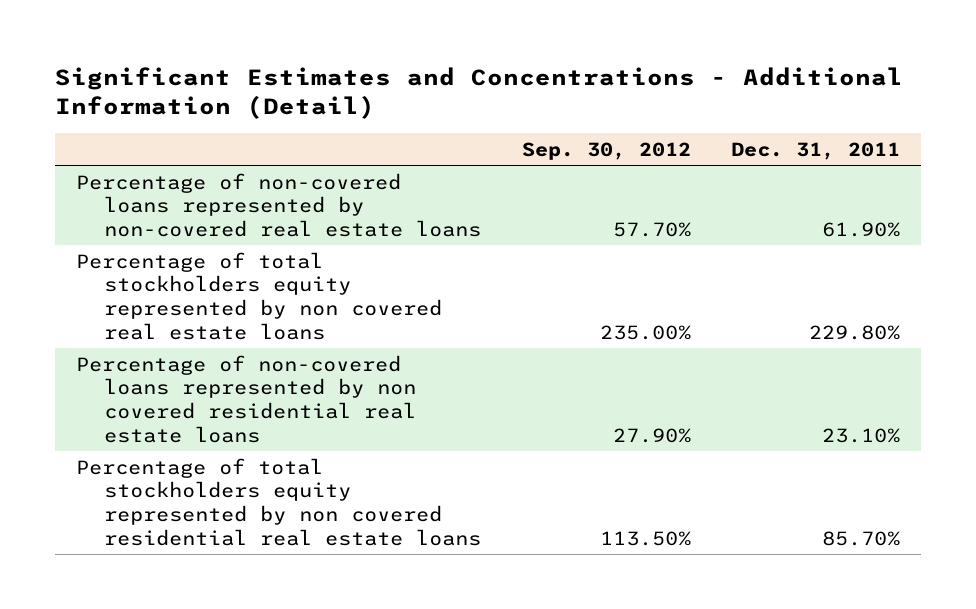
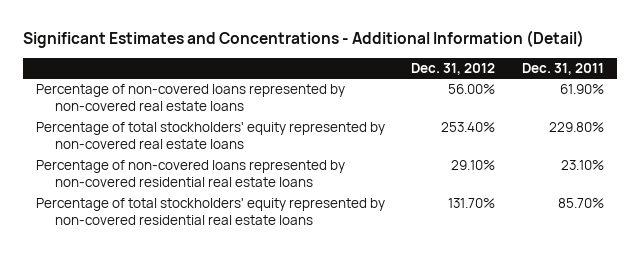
[521,141,691,160] Sep. 30, 2012 -> none
none -> [411,62,496,75] Dec. 31, 2012
[75,251,442,340] Percentage of total stockholders equity represented by non covered real estate loans -> [35,122,385,150] Percentage of total stockholders' equity represented by non-covered real estate loans
[75,354,416,443] Percentage of non-covered loans represented by non covered residential real estate loans -> [35,160,345,188] Percentage of non-covered loans represented by non-covered residential real estate loans
[75,457,481,546] Percentage of total stockholders equity represented by non covered residential real estate loans -> [35,198,385,226] Percentage of total stockholders' equity represented by non-covered residential real estate loans

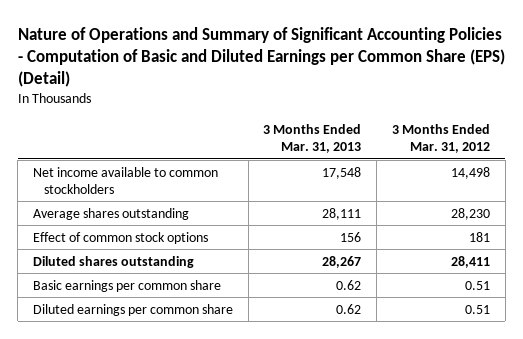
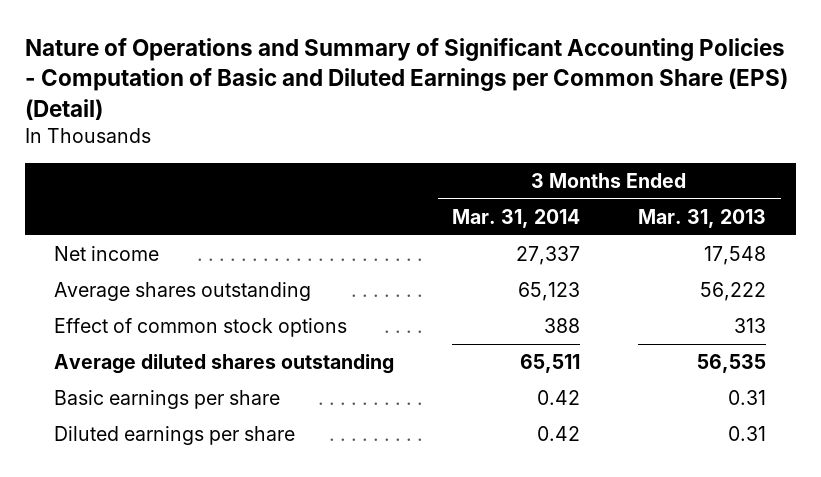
[391,123,490,154] 3 Months Ended Mar. 31, 2012 -> none
none -> [452,208,581,228] Mar. 31, 2014
[32,166,218,195] Net income available to common stockholders -> [54,246,160,262] Net income
[322,207,362,220] 28,111 -> [700,282,767,302] 56,222
[340,231,362,242] 156 -> [734,318,767,334] 313
[32,255,194,268] Diluted shares outstanding -> [54,354,395,375] Average diluted shares outstanding
[322,255,362,268] 28,267 -> [697,354,767,374] 56,535
[32,279,221,292] Basic earnings per common share -> [54,390,281,410] Basic earnings per share
[336,279,362,290] 0.62 -> [728,390,767,406] 0.31
[32,303,233,316] Diluted earnings per common share -> [54,426,296,446] Diluted earnings per share
[336,303,362,314] 0.62 -> [728,426,767,442] 0.31

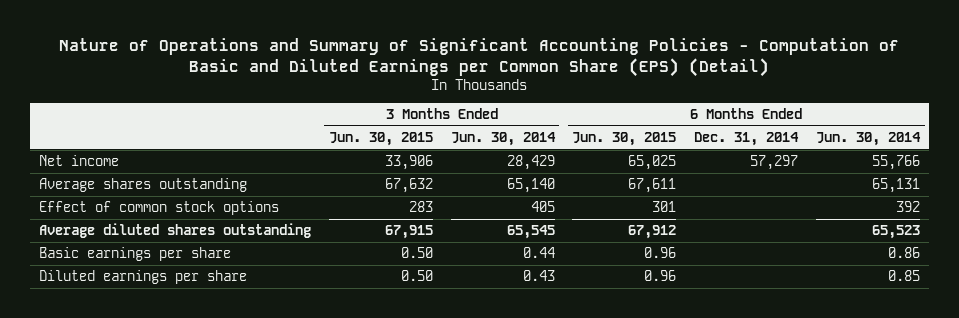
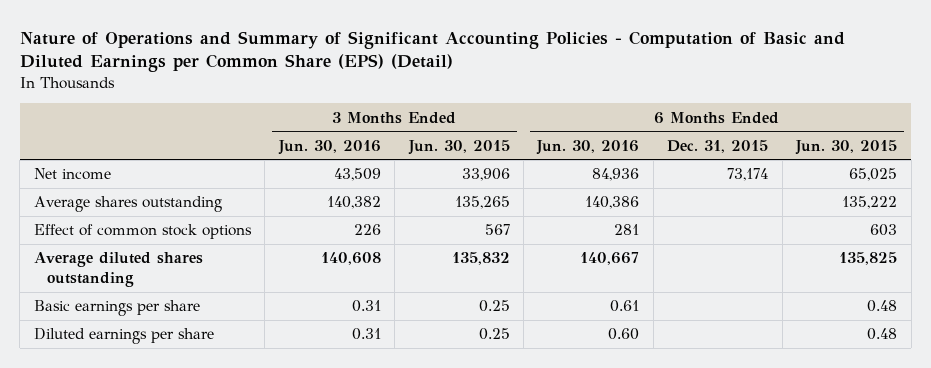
[450,131,556,146] Jun. 30, 2014 -> none
[694,131,800,146] Dec. 31, 2014 -> none
[816,131,922,146] Jun. 30, 2014 -> none
none -> [277,139,381,155] Jun. 30, 2016
none -> [536,139,640,155] Jun. 30, 2016
none -> [667,139,769,153] Dec. 31, 2015
[384,178,433,194] 67,632 -> [454,196,510,210] 135,265
[628,178,677,194] 67,611 -> [842,196,898,210] 135,222
[408,201,433,213] 283 -> [484,224,510,236] 567
[652,201,677,213] 301 -> [870,224,898,237] 603
[384,225,433,240] 67,915 -> [451,252,510,266] 135,832
[628,225,677,240] 67,912 -> [839,252,898,266] 135,825
[400,247,433,259] 0.50 -> [478,300,510,313] 0.25
[644,247,677,259] 0.96 -> [867,300,898,313] 0.48
[400,270,433,282] 0.50 -> [478,328,510,341] 0.25
[644,270,677,282] 0.96 -> [867,328,898,341] 0.48

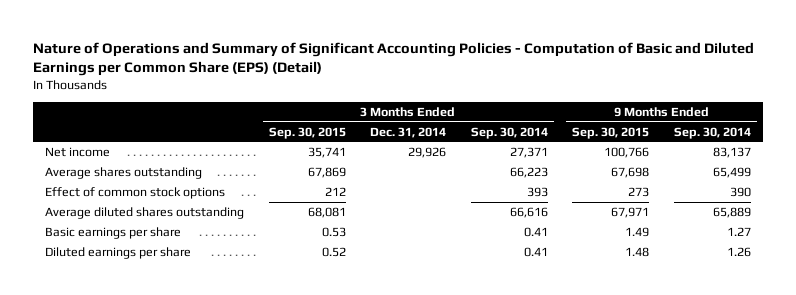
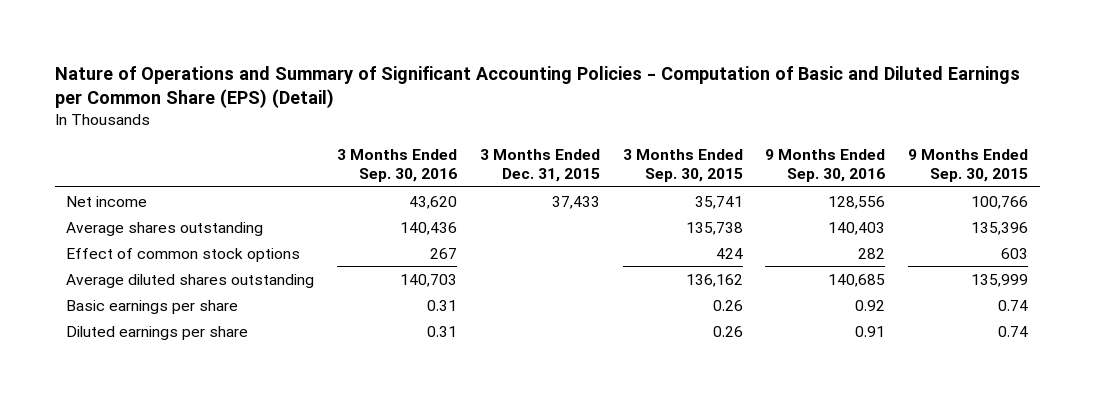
[370,126,447,138] Dec. 31, 2014 -> none
[470,126,548,139] Sep. 30, 2014 -> none
[673,126,751,139] Sep. 30, 2014 -> none
none -> [337,148,458,183] 3 Months Ended Sep. 30, 2016
none -> [479,148,600,183] 3 Months Ended Dec. 31, 2015
none -> [765,148,886,183] 9 Months Ended Sep. 30, 2016
[307,166,346,178] 67,869 -> [685,221,743,235] 135,738
[611,166,650,178] 67,698 -> [971,221,1029,235] 135,396
[324,186,346,196] 212 -> [715,247,743,259] 424
[628,186,650,197] 273 -> [1001,247,1029,259] 603
[307,206,346,218] 68,081 -> [685,273,743,287] 136,162
[611,206,650,218] 67,971 -> [971,273,1029,287] 135,999
[321,226,346,237] 0.53 -> [712,299,743,311] 0.26
[625,226,650,237] 1.49 -> [998,299,1029,311] 0.74
[321,246,346,257] 0.52 -> [712,325,743,337] 0.26
[625,246,650,257] 1.48 -> [998,325,1029,337] 0.74

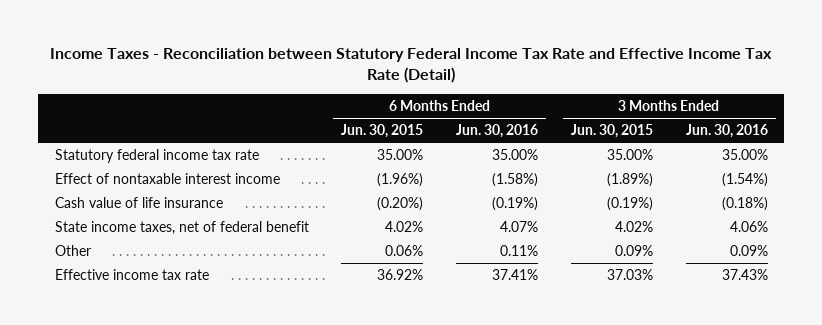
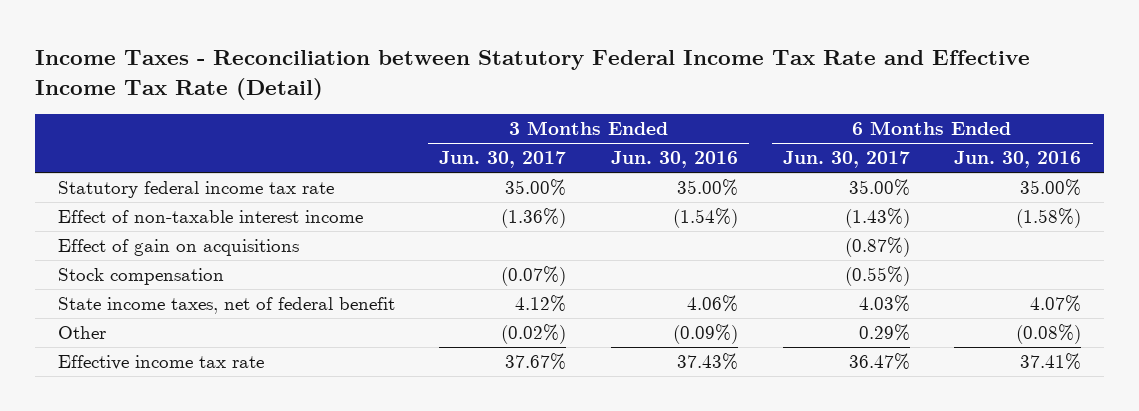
[341,124,424,139] Jun. 30, 2015 -> none
[571,124,654,139] Jun. 30, 2015 -> none
none -> [439,151,567,169] Jun. 30, 2017
none -> [782,151,910,169] Jun. 30, 2017
[54,196,223,208] Cash value of life insurance -> none
[54,172,280,184] Effect of nontaxable interest income -> [57,210,363,224] Effect of non-taxable interest income
none -> [57,239,299,257] Effect of gain on acquisitions
none -> [57,268,224,286] Stock compensation
[500,244,539,256] 0.11% -> [1016,324,1082,345] (0.08%)
[729,244,768,256] 0.09% -> [673,324,739,345] (0.09%)

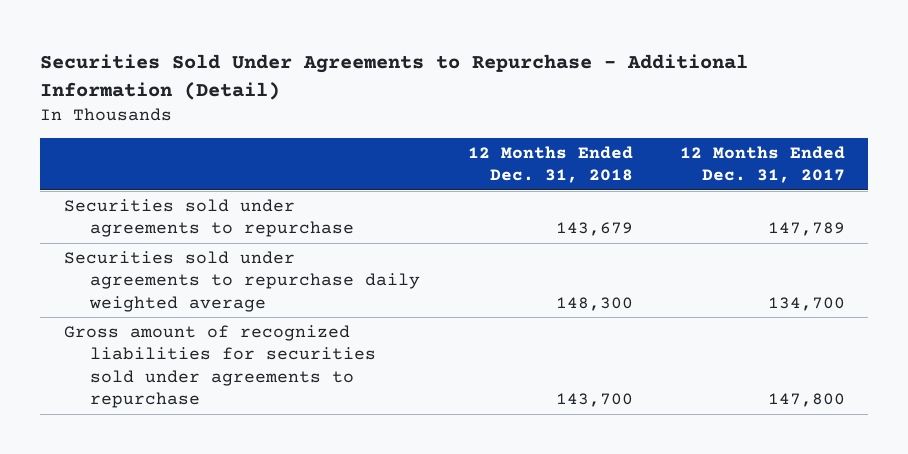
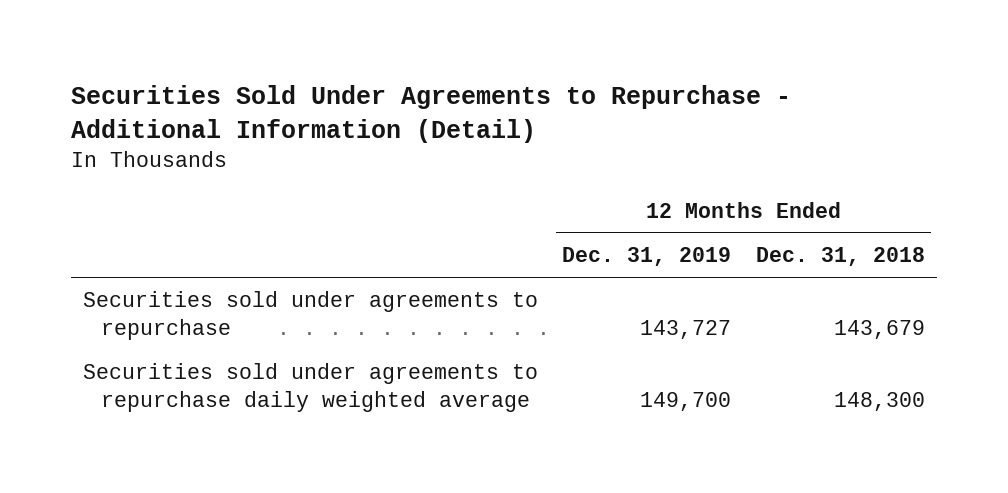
[679,145,845,184] 12 Months Ended Dec. 31, 2017 -> none
none -> [562,247,732,267] Dec. 31, 2019
[63,325,377,409] Gross amount of recognized liabilities for securities sold under agreements to repurchase -> none

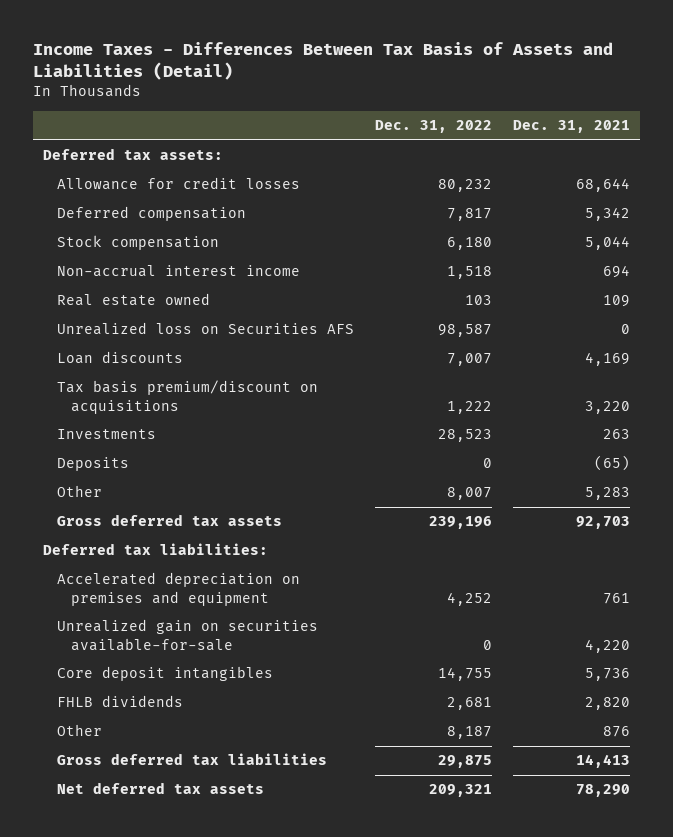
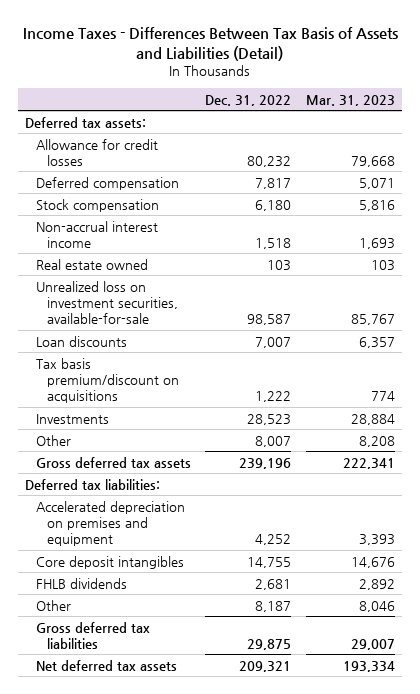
[512,120,630,134] Dec. 31, 2021 -> none
none -> [305,94,395,106] Mar. 31, 2023
[57,322,355,336] Unrealized loss on Securities AFS -> [36,280,178,325] Unrealized loss on investment securities, available-for-sale
[57,457,130,472] Deposits -> none
[57,619,319,651] Unrealized gain on securities available-for-sale -> none

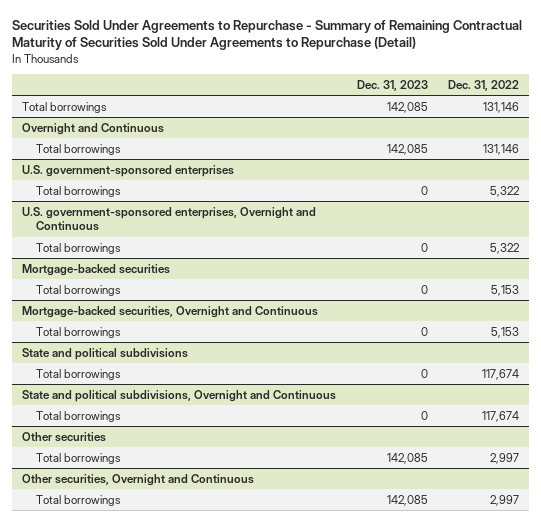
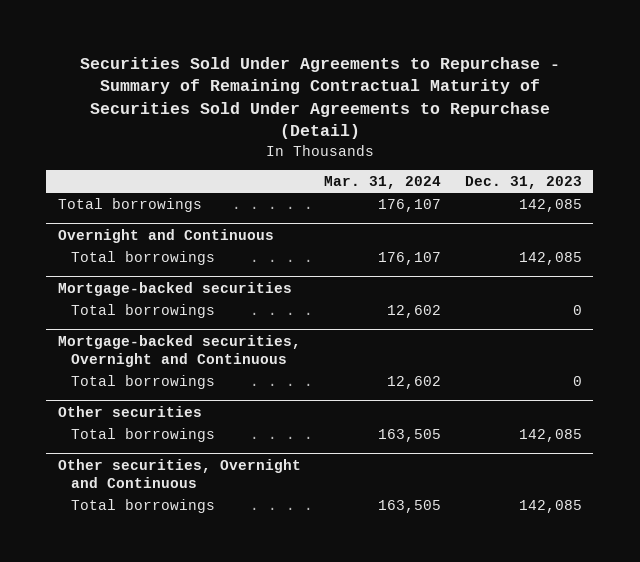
[448,79,520,91] Dec. 31, 2022 -> none
none -> [324,175,442,189] Mar. 31, 2024
[22,164,235,177] U.S. government-sponsored enterprises -> none
[36,185,122,197] Total borrowings -> none
[22,206,317,232] U.S. government-sponsored enterprises, Overnight and Continuous -> none
[36,242,122,254] Total borrowings -> none
[22,347,189,360] State and political subdivisions -> none
[36,368,122,380] Total borrowings -> none
[22,389,337,402] State and political subdivisions, Overnight and Continuous -> none
[36,410,122,422] Total borrowings -> none

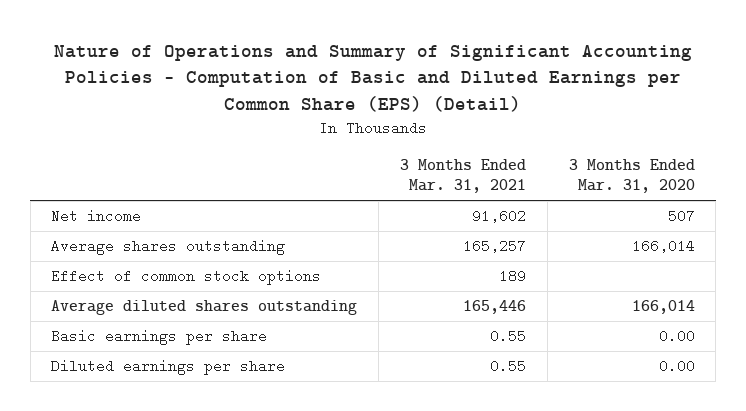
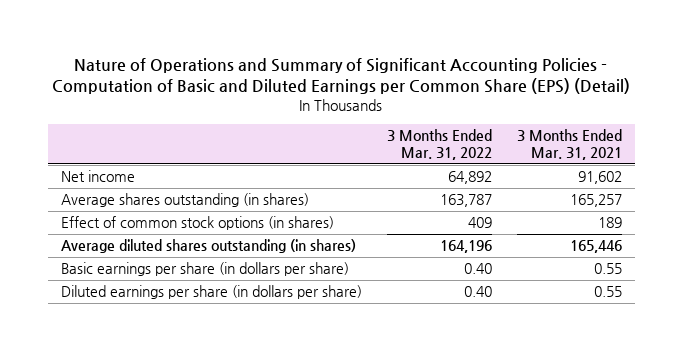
[568,158,695,194] 3 Months Ended Mar. 31, 2020 -> none
none -> [386,129,492,160] 3 Months Ended Mar. 31, 2022
[51,239,286,256] Average shares outstanding -> [60,193,309,208] Average shares outstanding (in shares)
[51,269,322,286] Effect of common stock options -> [60,216,334,231] Effect of common stock options (in shares)
[51,300,358,316] Average diluted shares outstanding -> [60,239,356,254] Average diluted shares outstanding (in shares)
[51,329,268,346] Basic earnings per share -> [60,262,349,277] Basic earnings per share (in dollars per share)
[51,359,286,376] Diluted earnings per share -> [60,285,362,300] Diluted earnings per share (in dollars per share)

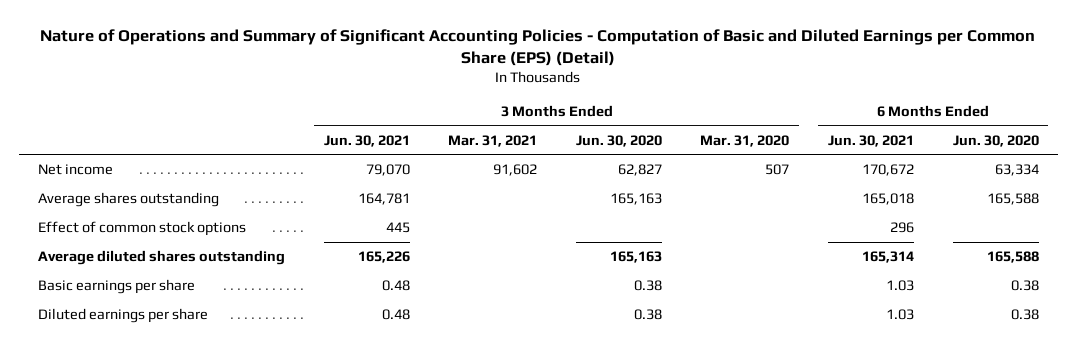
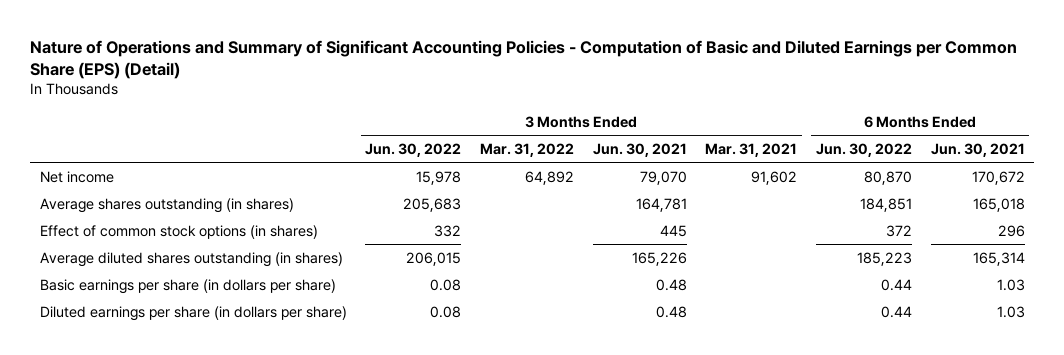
[575,134,662,147] Jun. 30, 2020 -> none
[700,134,790,147] Mar. 31, 2020 -> none
[952,134,1039,147] Jun. 30, 2020 -> none
none -> [365,142,462,157] Jun. 30, 2022
none -> [480,142,575,157] Mar. 31, 2022
none -> [816,142,913,157] Jun. 30, 2022
[38,192,220,208] Average shares outstanding -> [39,197,294,213] Average shares outstanding (in shares)
[38,221,247,237] Effect of common stock options -> [39,224,318,239] Effect of common stock options (in shares)
[38,250,286,266] Average diluted shares outstanding -> [39,251,343,267] Average diluted shares outstanding (in shares)
[38,279,196,295] Basic earnings per share -> [39,278,336,294] Basic earnings per share (in dollars per share)
[38,308,209,324] Diluted earnings per share -> [39,305,347,321] Diluted earnings per share (in dollars per share)

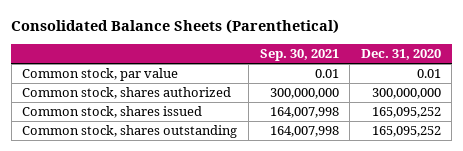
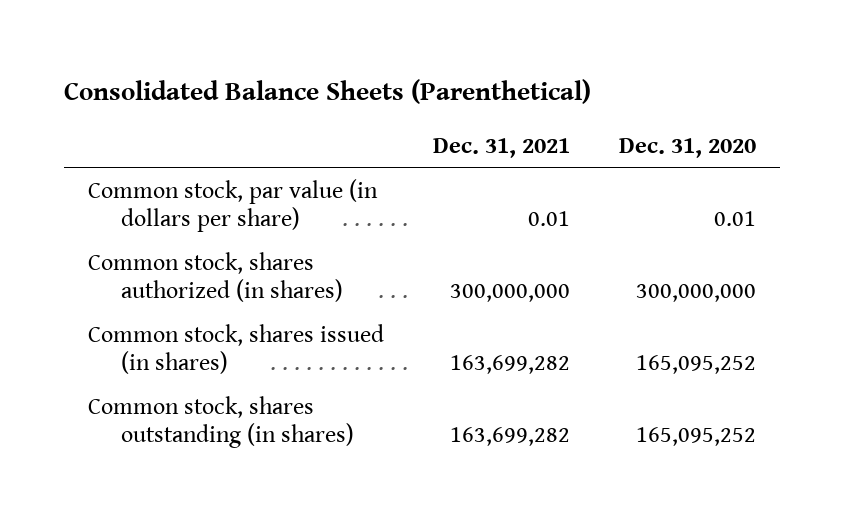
[259,49,339,62] Sep. 30, 2021 -> none
none -> [432,138,570,159] Dec. 31, 2021
[22,68,179,82] Common stock, par value -> [88,179,379,233] Common stock, par value (in dollars per share)
[22,87,232,100] Common stock, shares authorized -> [88,252,344,303] Common stock, shares authorized (in shares)
[22,106,203,119] Common stock, shares issued -> [88,324,385,375] Common stock, shares issued (in shares)
[22,125,238,139] Common stock, shares outstanding -> [88,396,355,449] Common stock, shares outstanding (in shares)

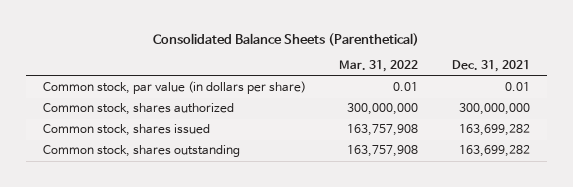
[618,138,756,159] Dec. 31, 2020 -> none
none -> [339,60,419,73] Mar. 31, 2022
[88,252,344,303] Common stock, shares authorized (in shares) -> [42,103,234,116] Common stock, shares authorized
[88,324,385,375] Common stock, shares issued (in shares) -> [42,124,210,137] Common stock, shares issued
[88,396,355,449] Common stock, shares outstanding (in shares) -> [42,145,240,158] Common stock, shares outstanding

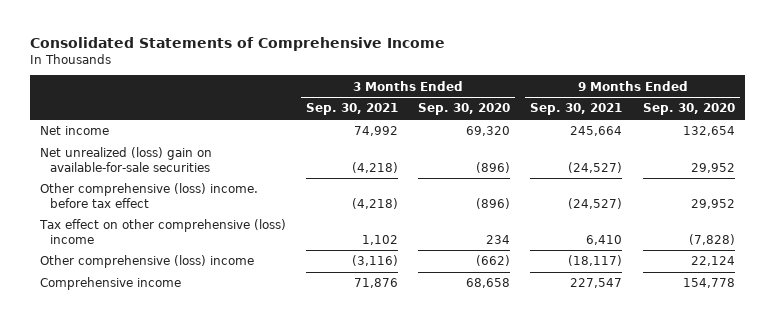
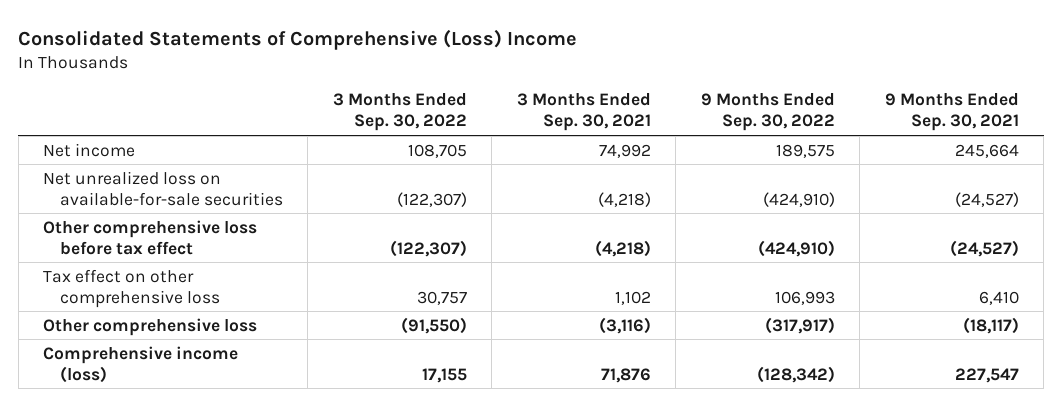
[30,37,446,52] Consolidated Statements of Comprehensive Income -> [18,29,578,51] Consolidated Statements of Comprehensive (Loss) Income
[418,103,511,116] Sep. 30, 2020 -> none
[642,103,735,116] Sep. 30, 2020 -> none
none -> [332,93,467,132] 3 Months Ended Sep. 30, 2022
none -> [700,93,835,132] 9 Months Ended Sep. 30, 2022
[40,147,213,172] Net unrealized (loss) gain on available-for-sale securities -> [43,170,283,206] Net unrealized loss on available-for-sale securities
[40,183,259,208] Other comprehensive (loss) income. before tax effect -> [43,219,258,255] Other comprehensive loss before tax effect
[39,219,287,244] Tax effect on other comprehensive (loss) income -> [43,268,220,308] Tax effect on other comprehensive loss
[40,255,255,269] Other comprehensive (loss) income -> [43,317,258,336] Other comprehensive loss
[40,277,182,291] Comprehensive income -> [43,345,239,383] Comprehensive income (loss)

